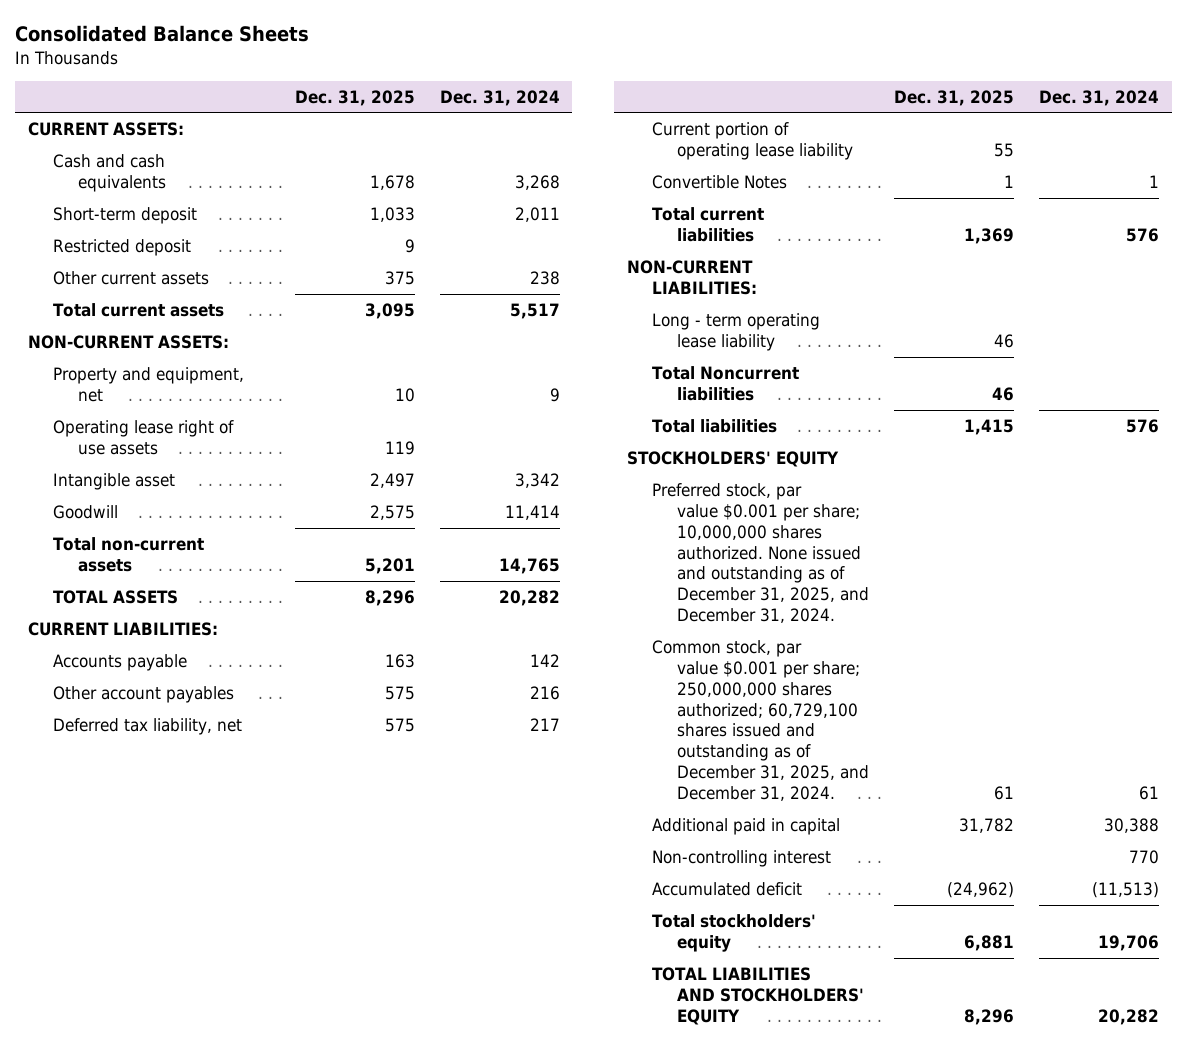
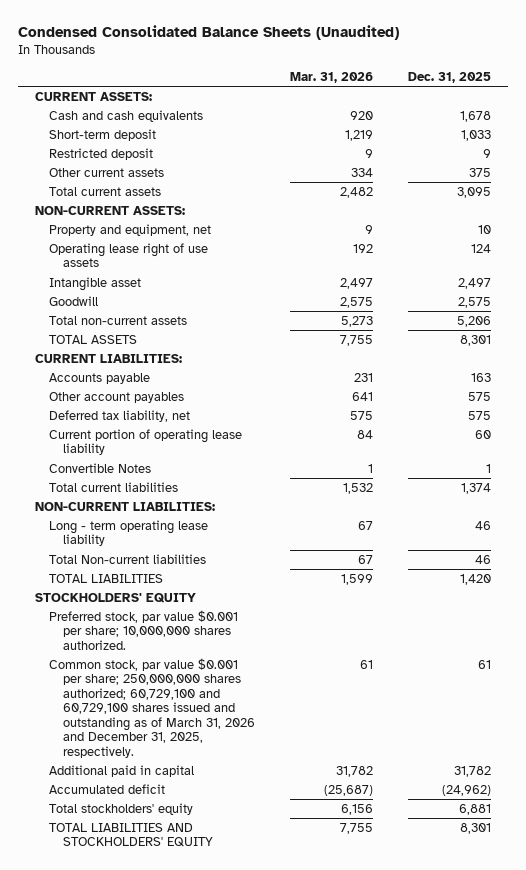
[15,25,310,43] Consolidated Balance Sheets -> [17,25,399,41] Condensed Consolidated Balance Sheets (Unaudited)
[440,89,561,106] Dec. 31, 2024 -> none
none -> [289,71,373,83] Mar. 31, 2026
[385,440,416,455] 119 -> [470,244,491,254] 124
[365,557,416,574] 5,201 -> [456,316,491,328] 5,206
[365,589,416,606] 8,296 -> [459,335,491,347] 8,301
[994,142,1015,157] 55 -> [474,430,491,440] 60
[964,227,1015,244] 1,369 -> [460,483,491,495] 1,374
[652,365,800,401] Total Noncurrent liabilities -> [49,554,207,565] Total Non-current liabilities
[652,418,778,433] Total liabilities -> [49,574,164,584] TOTAL LIABILITIES
[964,418,1015,435] 1,415 -> [459,574,491,586] 1,420
[652,482,870,624] Preferred stock, par value $0.001 per share; 10,000,000 shares authorized. None issued and outstanding as of December 31, 2025, and December 31, 2024. -> [49,610,239,650] Preferred stock, par value $0.001 per share; 10,000,000 shares authorized.
[652,639,870,801] Common stock, par value $0.001 per share; 250,000,000 shares authorized; 60,729,100 shares issued and outstanding as of December 31, 2025, and December 31, 2024. -> [49,658,256,758] Common stock, par value $0.001 per share; 250,000,000 shares authorized; 60,729,100 and 60,729,100 shares issued and outstanding as of March 31, 2026 and December 31, 2025, respectively.
[652,849,832,867] Non-controlling interest -> none
[964,1008,1015,1025] 8,296 -> [459,823,491,835] 8,301

